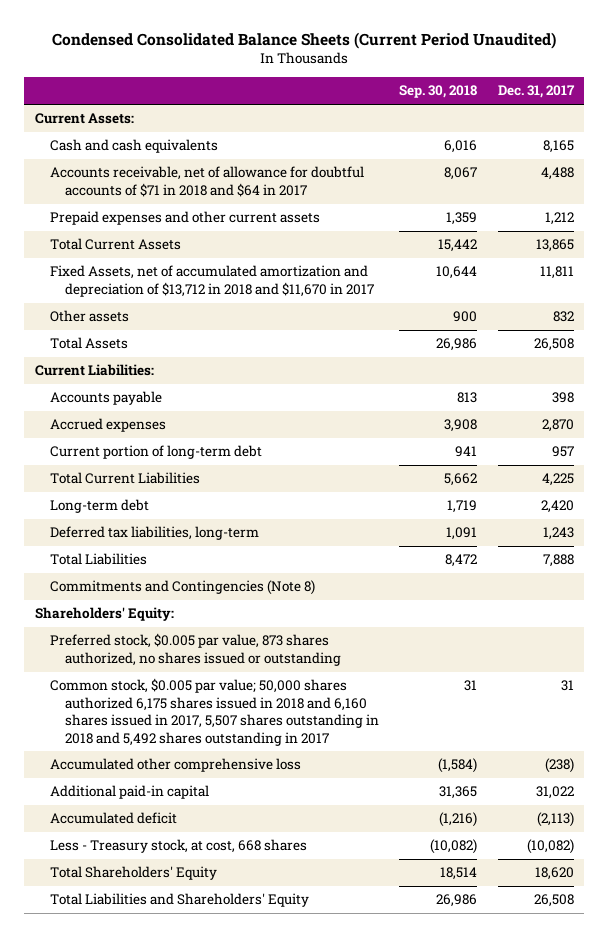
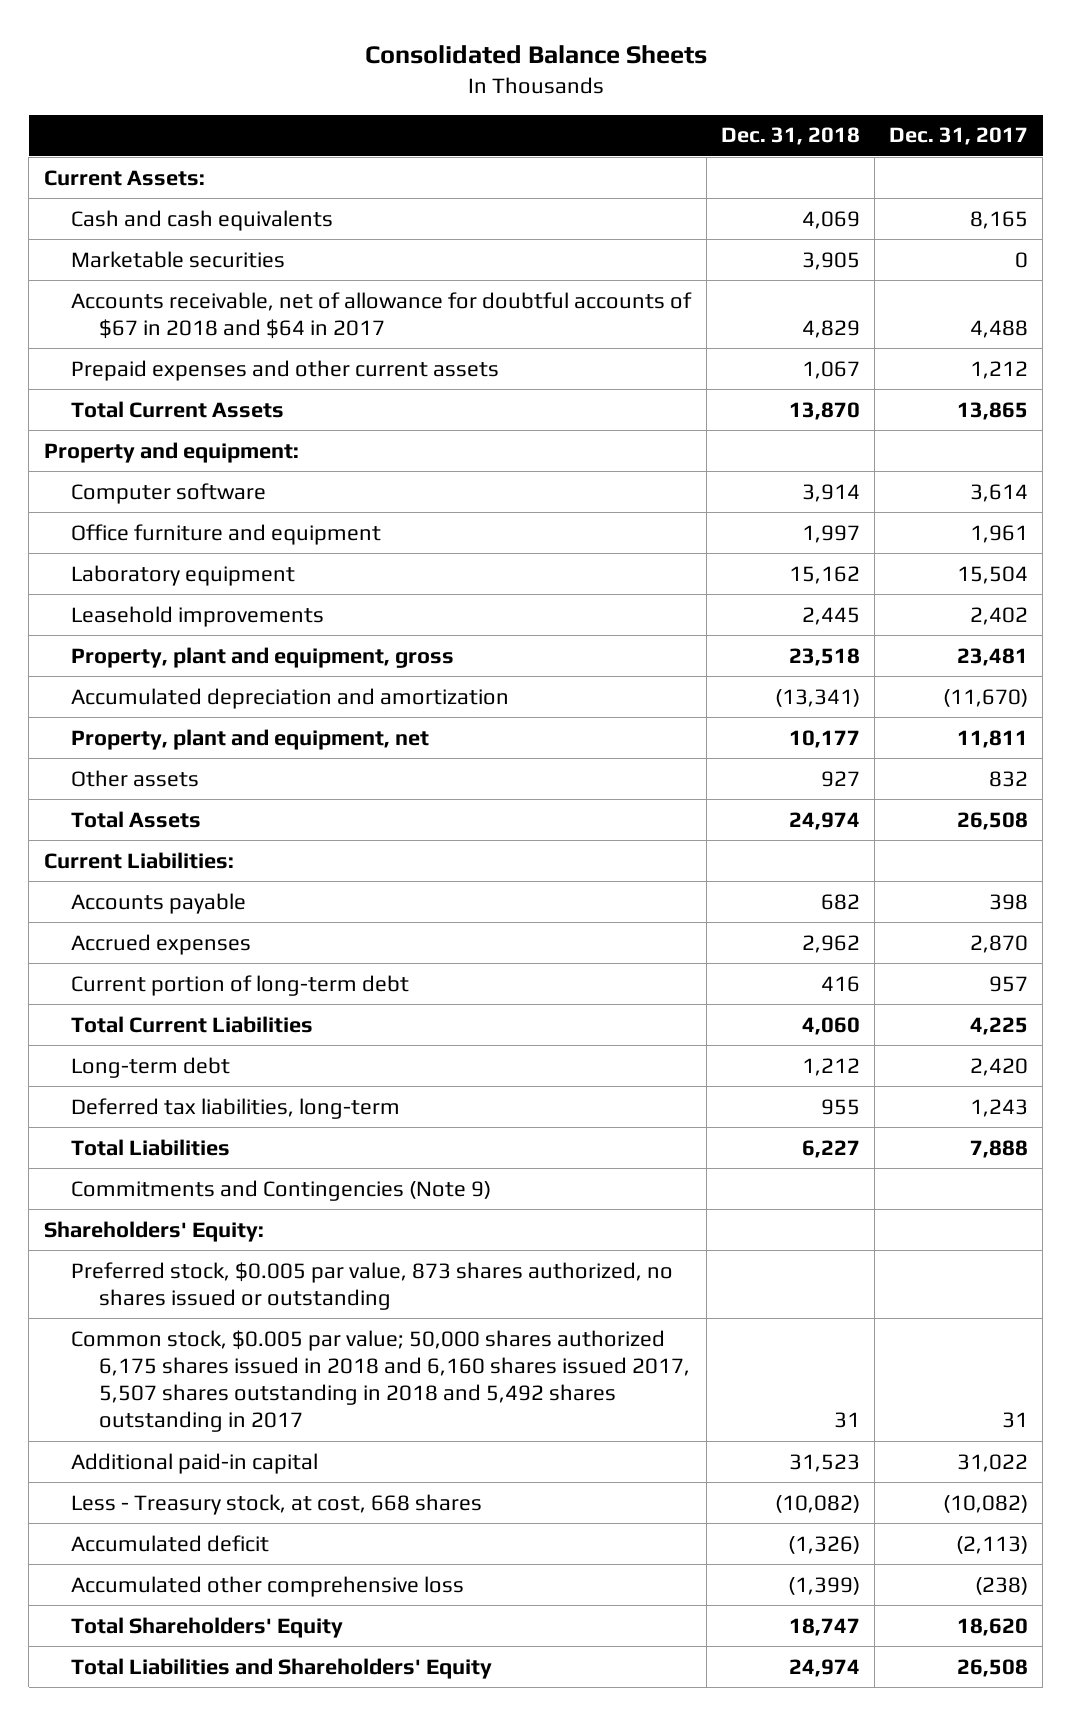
[52,32,557,50] Condensed Consolidated Balance Sheets (Current Period Unaudited) -> [364,45,707,65] Consolidated Balance Sheets
[399,85,478,99] Sep. 30, 2018 -> none
none -> [720,127,860,146] Dec. 31, 2018
none -> [71,250,286,268] Marketable securities
[49,166,364,197] Accounts receivable, net of allowance for doubtful accounts of $71 in 2018 and $64 in 2017 -> [71,291,693,339] Accounts receivable, net of allowance for doubtful accounts of $67 in 2018 and $64 in 2017
none -> [43,441,299,463] Property and equipment:
none -> [71,482,267,504] Computer software
none -> [71,523,382,545] Office furniture and equipment
none -> [71,564,296,586] Laboratory equipment
none -> [71,605,325,627] Leasehold improvements
none -> [71,646,455,668] Property, plant and equipment, gross
none -> [71,687,510,709] Accumulated depreciation and amortization
[49,265,374,297] Fixed Assets, net of accumulated amortization and depreciation of $13,712 in 2018 and $11,670 in 2017 -> [71,728,430,750] Property, plant and equipment, net
[49,580,315,596] Commitments and Contingencies (Note 8) -> [71,1179,492,1201] Commitments and Contingencies (Note 9)
[49,678,379,746] Common stock, $0.005 par value; 50,000 shares authorized 6,175 shares issued in 2018 and 6,160 shares issued in 2017, 5,507 shares outstanding in 2018 and 5,492 shares outstanding in 2017 -> [71,1329,691,1433] Common stock, $0.005 par value; 50,000 shares authorized 6,175 shares issued in 2018 and 6,160 shares issued 2017, 5,507 shares outstanding in 2018 and 5,492 shares outstanding in 2017
[49,812,177,825] Accumulated deficit -> [71,1534,270,1552] Accumulated deficit
[49,758,301,773] Accumulated other comprehensive loss -> [71,1575,465,1597] Accumulated other comprehensive loss

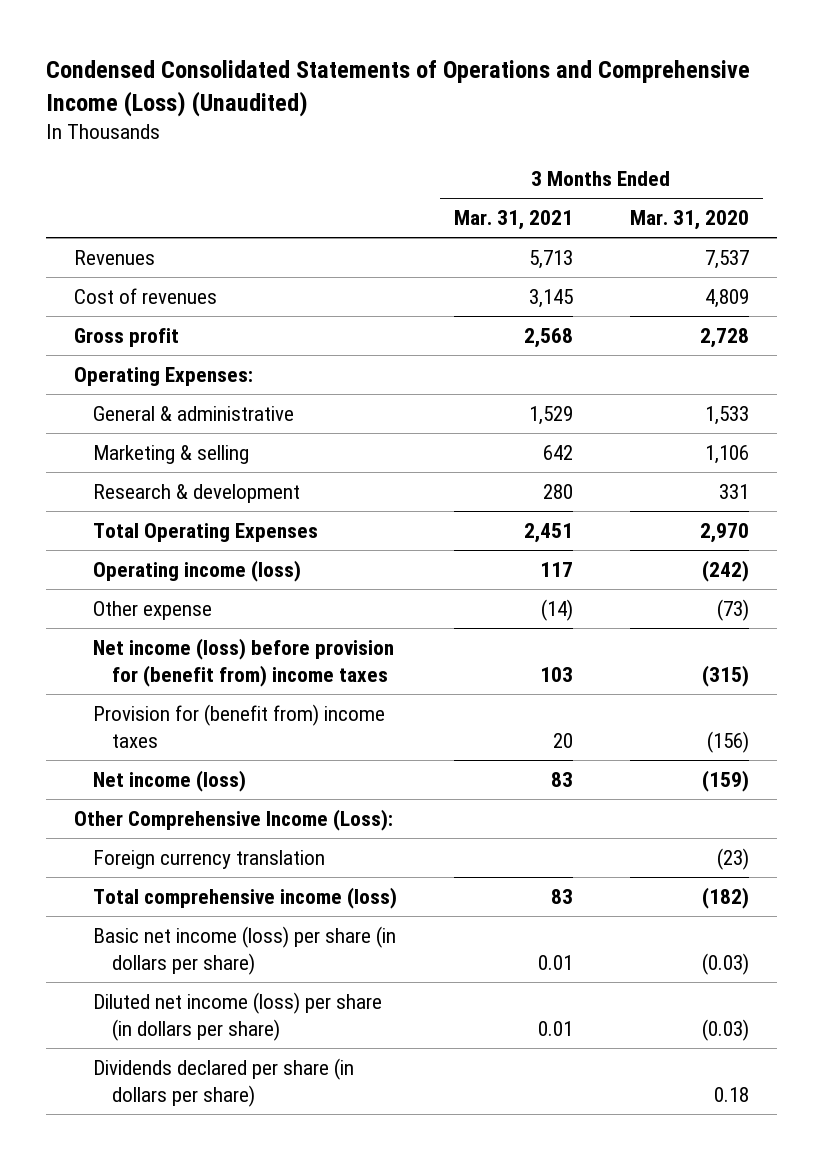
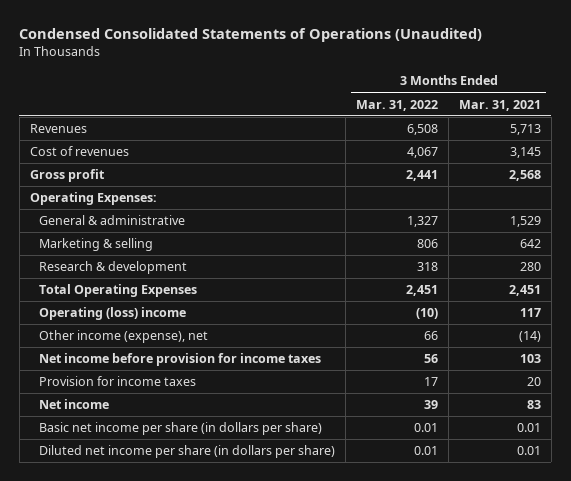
[46,60,751,117] Condensed Consolidated Statements of Operations and Comprehensive Income (Loss) (Unaudited) -> [19,28,483,43] Condensed Consolidated Statements of Operations (Unaudited)
[629,210,749,231] Mar. 31, 2020 -> none
none -> [356,99,439,111] Mar. 31, 2022
[74,808,394,831] Other Comprehensive Income (Loss): -> none
[93,849,326,869] Foreign currency translation -> none
[93,886,398,909] Total comprehensive income (loss) -> none
[93,1057,355,1107] Dividends declared per share (in dollars per share) -> none
[93,559,302,582] Operating income (loss) -> [39,307,187,321] Operating (loss) income
[93,600,213,620] Other expense -> [39,330,209,344] Other income (expense), net
[93,637,395,687] Net income (loss) before provision for (benefit from) income taxes -> [39,353,322,367] Net income before provision for income taxes
[93,703,386,748] Provision for (benefit from) income taxes -> [39,376,197,387] Provision for income taxes
[93,769,247,792] Net income (loss) -> [39,399,110,410] Net income
[93,925,397,975] Basic net income (loss) per share (in dollars per share) -> [39,422,323,436] Basic net income per share (in dollars per share)
[93,991,383,1041] Diluted net income (loss) per share (in dollars per share) -> [39,445,336,459] Diluted net income per share (in dollars per share)

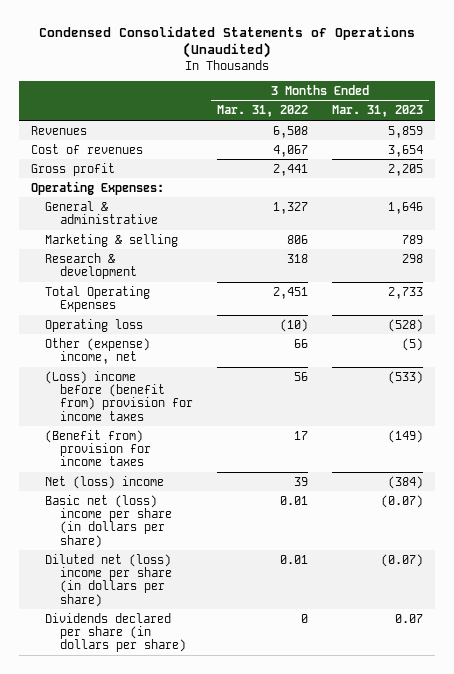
[459,99,542,111] Mar. 31, 2021 -> none
none -> [332,105,424,118] Mar. 31, 2023
[39,307,187,321] Operating (loss) income -> [45,318,144,332] Operating loss
[39,330,209,344] Other income (expense), net -> [45,337,151,365] Other (expense) income, net
[39,353,322,367] Net income before provision for income taxes -> [45,370,194,421] (Loss) income before (benefit from) provision for income taxes
[39,376,197,387] Provision for income taxes -> [45,429,152,467] (Benefit from) provision for income taxes
[39,399,110,410] Net income -> [45,475,165,489] Net (loss) income
[39,422,323,436] Basic net income per share (in dollars per share) -> [45,494,173,548] Basic net (loss) income per share (in dollars per share)
[39,445,336,459] Diluted net income per share (in dollars per share) -> [45,553,173,607] Diluted net (loss) income per share (in dollars per share)
none -> [45,612,187,653] Dividends declared per share (in dollars per share)

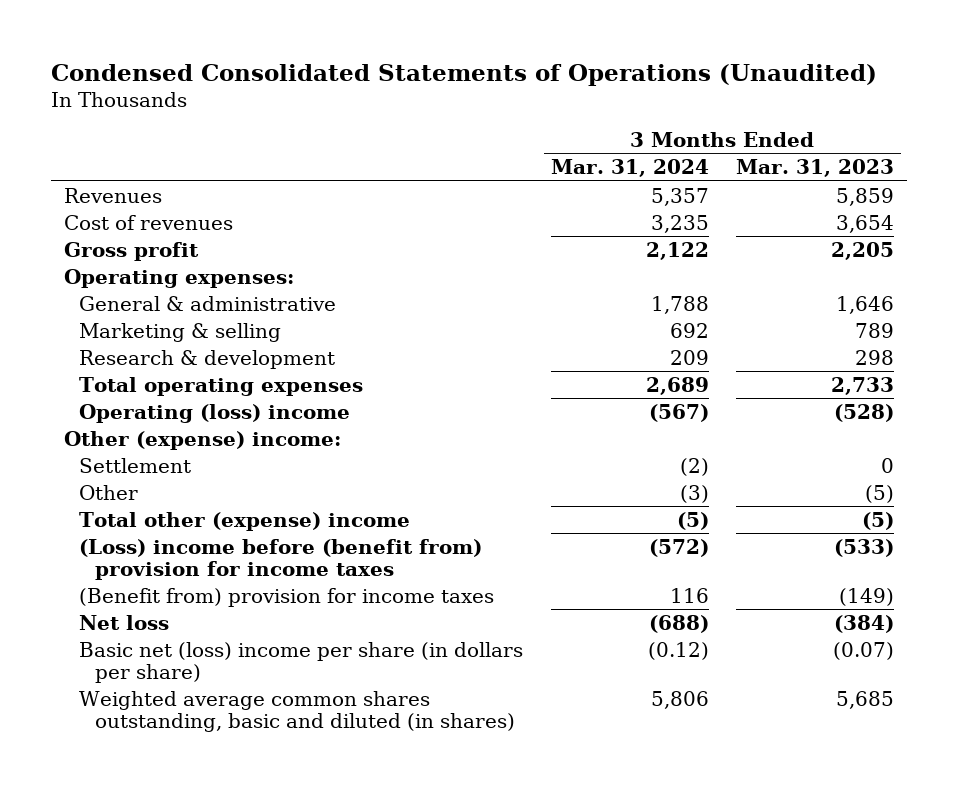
[217,105,309,118] Mar. 31, 2022 -> none
none -> [550,159,709,178] Mar. 31, 2024
[30,180,164,195] Operating Expenses: -> [64,268,295,288] Operating expenses:
[45,285,151,313] Total Operating Expenses -> [79,376,364,396] Total operating expenses
[45,318,144,332] Operating loss -> [79,403,351,423] Operating (loss) income
none -> [64,430,342,450] Other (expense) income:
none -> [79,457,192,473] Settlement
[45,337,151,365] Other (expense) income, net -> [79,484,139,500] Other
none -> [79,511,411,531] Total other (expense) income
[45,475,165,489] Net (loss) income -> [79,614,170,630] Net loss
[45,553,173,607] Diluted net (loss) income per share (in dollars per share) -> none
[45,612,187,653] Dividends declared per share (in dollars per share) -> none
none -> [79,690,515,733] Weighted average common shares outstanding, basic and diluted (in shares)

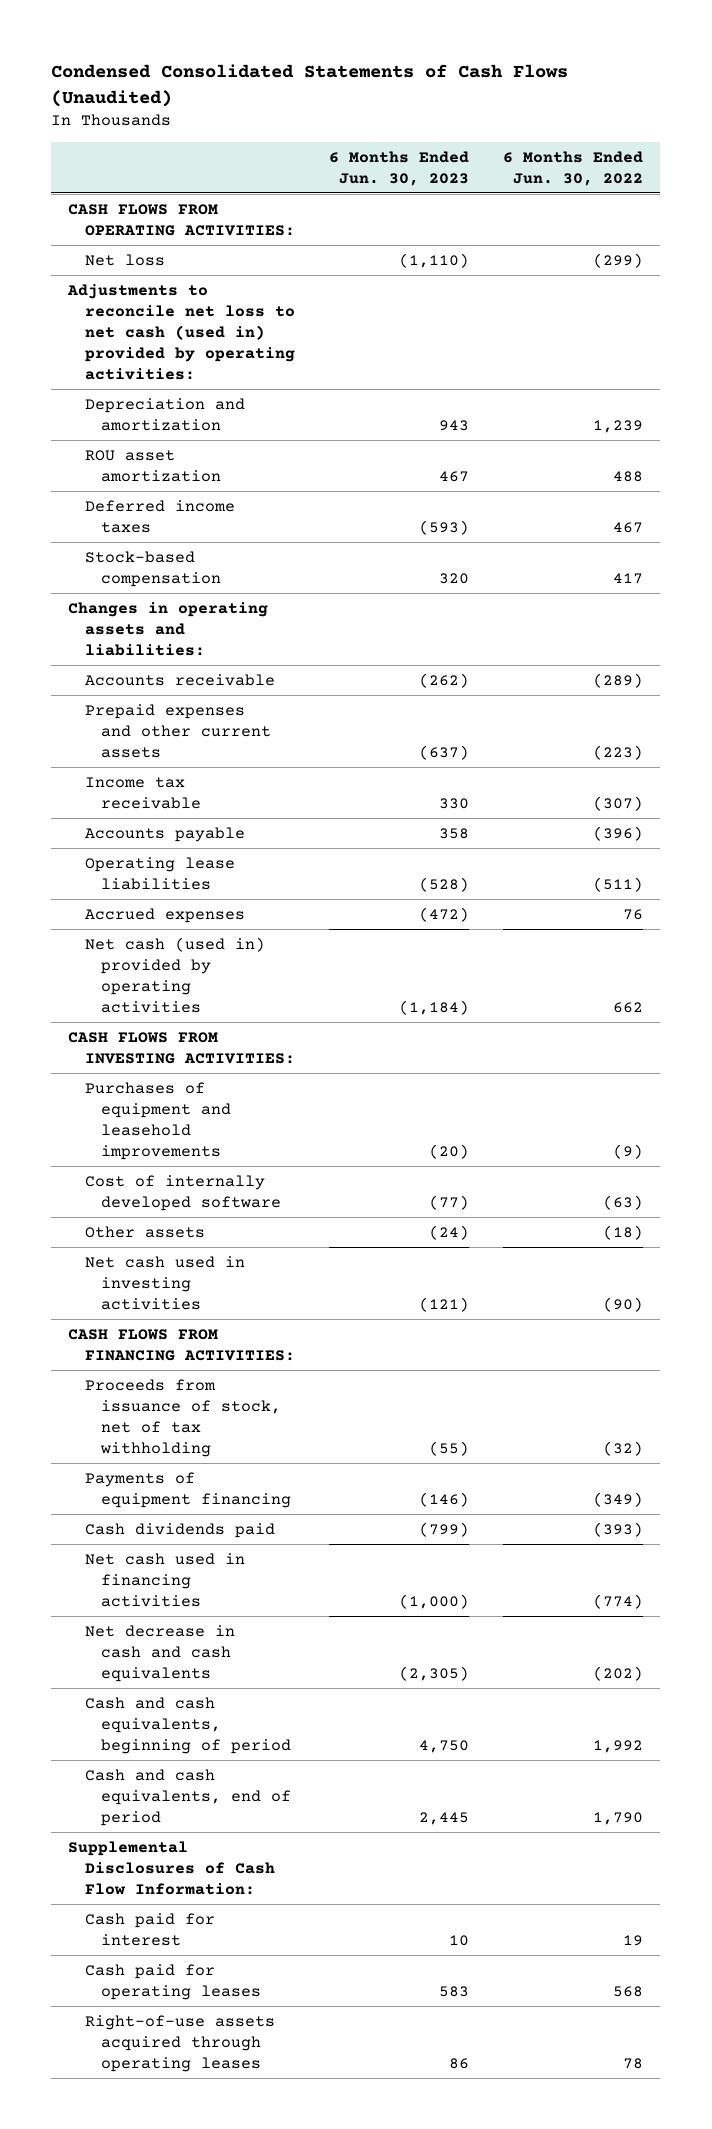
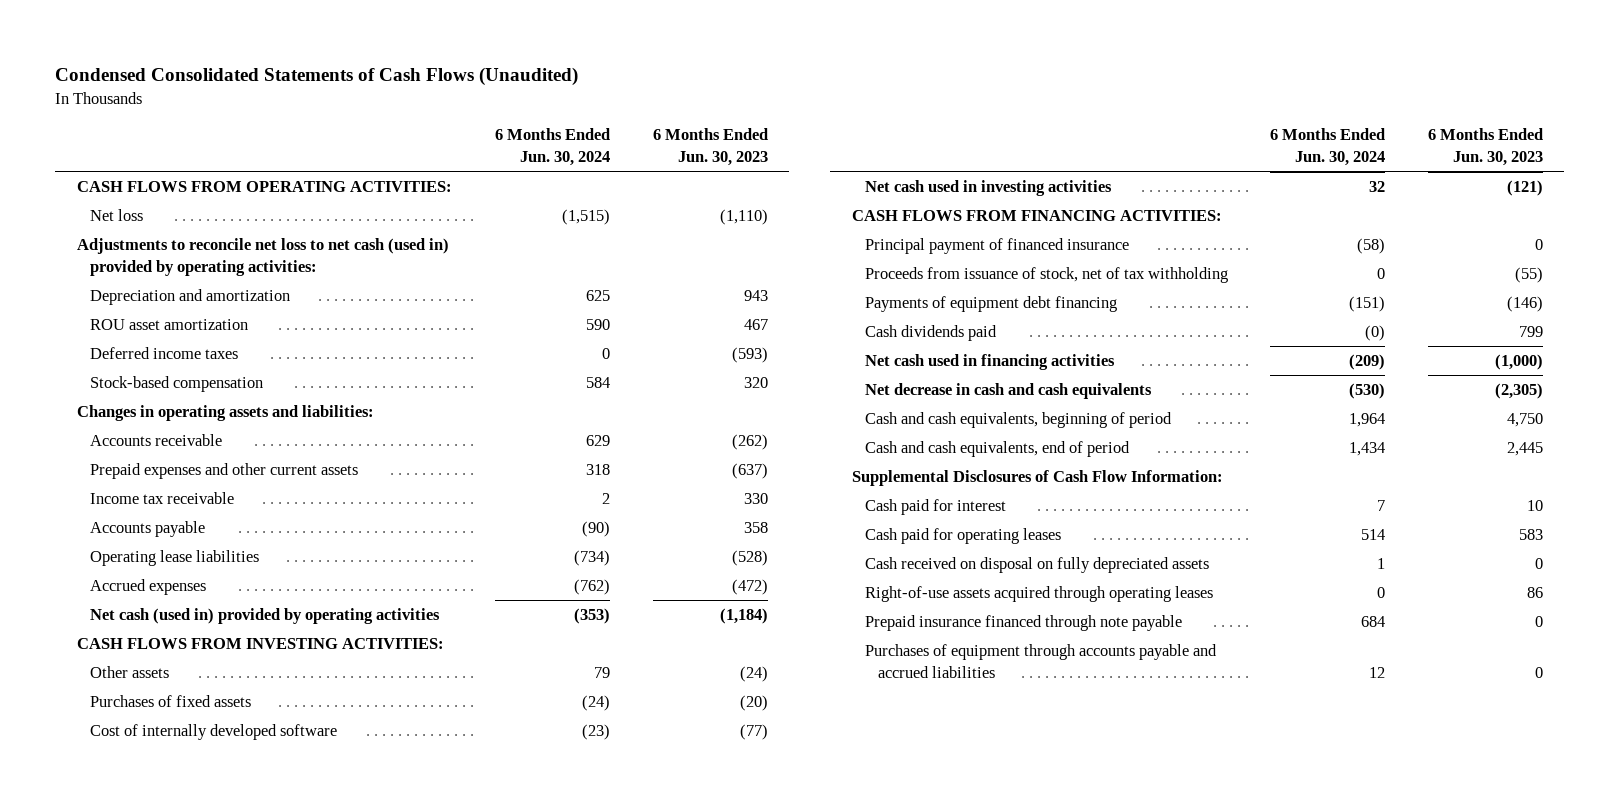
[503,150,644,186] 6 Months Ended Jun. 30, 2022 -> none
none -> [495,128,611,166] 6 Months Ended Jun. 30, 2024
[84,1081,232,1161] Purchases of equipment and leasehold improvements -> none
none -> [89,695,251,708] Purchases of fixed assets
[84,1174,282,1211] Cost of internally developed software -> [89,724,337,741] Cost of internally developed software
none -> [864,238,1129,255] Principal payment of financed insurance
[84,1471,292,1508] Payments of equipment financing -> [864,296,1117,313] Payments of equipment debt financing
[419,1521,470,1537] (799) -> [1518,326,1543,338] 799
none -> [864,557,1209,574] Cash received on disposal on fully depreciated assets
none -> [864,615,1182,632] Prepaid insurance financed through note payable
none -> [864,644,1217,678] Purchases of equipment through accounts payable and accrued liabilities

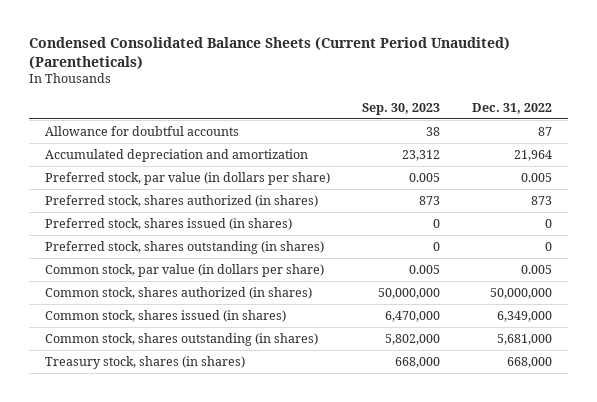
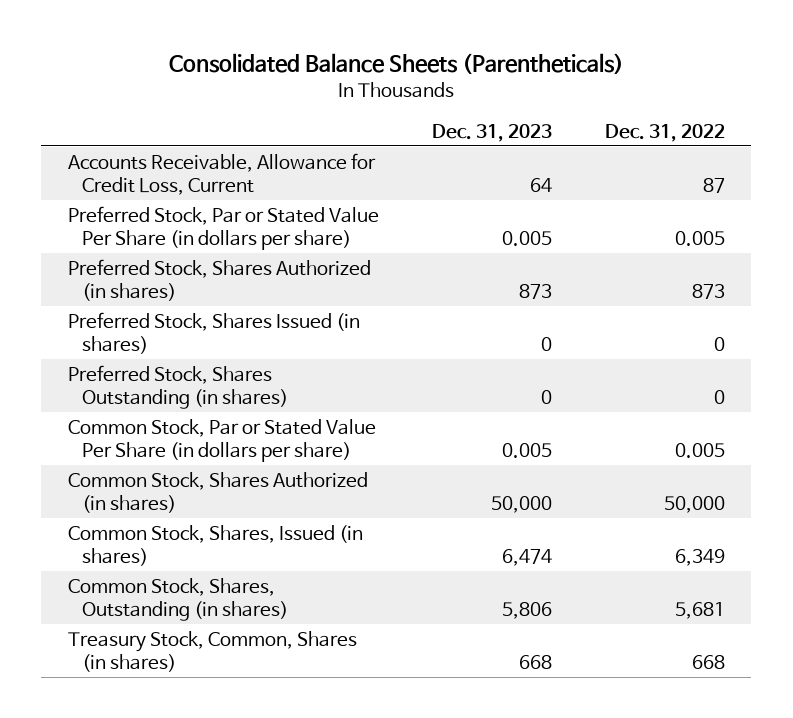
[28,36,510,69] Condensed Consolidated Balance Sheets (Current Period Unaudited) (Parentheticals) -> [169,52,625,74] Consolidated Balance Sheets (Parentheticals)
[361,102,440,115] Sep. 30, 2023 -> none
none -> [431,123,552,142] Dec. 31, 2023
[44,148,308,162] Accumulated depreciation and amortization -> none
[44,125,239,136] Allowance for doubtful accounts -> [67,152,376,195] Accounts Receivable, Allowance for Credit Loss, Current
[44,171,330,185] Preferred stock, par value (in dollars per share) -> [67,205,379,250] Preferred Stock, Par or Stated Value Per Share (in dollars per share)
[44,194,318,207] Preferred stock, shares authorized (in shares) -> [67,258,371,301] Preferred Stock, Shares Authorized (in shares)
[44,217,292,230] Preferred stock, shares issued (in shares) -> [67,311,360,354] Preferred Stock, Shares Issued (in shares)
[44,240,324,254] Preferred stock, shares outstanding (in shares) -> [67,364,288,409] Preferred Stock, Shares Outstanding (in shares)
[44,263,324,277] Common stock, par value (in dollars per share) -> [67,418,376,462] Common Stock, Par or Stated Value Per Share (in dollars per share)
[44,286,312,299] Common stock, shares authorized (in shares) -> [67,471,368,513] Common Stock, Shares Authorized (in shares)
[490,287,553,299] 50,000,000 -> [663,495,725,513] 50,000
[44,309,286,322] Common stock, shares issued (in shares) -> [67,524,363,566] Common Stock, Shares, Issued (in shares)
[497,310,553,322] 6,349,000 -> [674,548,725,566] 6,349
[44,332,318,346] Common stock, shares outstanding (in shares) -> [67,577,288,621] Common Stock, Shares, Outstanding (in shares)
[497,333,553,345] 5,681,000 -> [674,601,725,619] 5,681
[44,355,245,369] Treasury stock, shares (in shares) -> [67,630,357,672] Treasury Stock, Common, Shares (in shares)
[507,356,553,368] 668,000 -> [691,654,725,669] 668

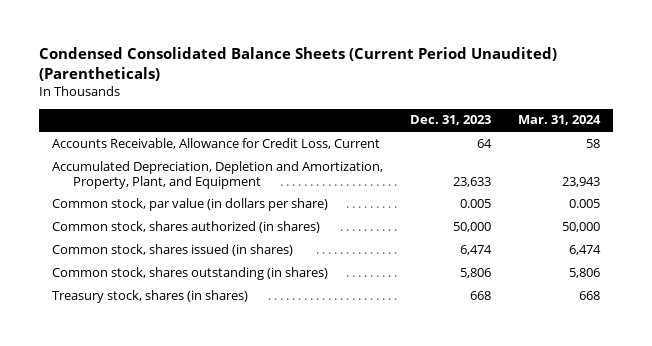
[169,52,625,74] Consolidated Balance Sheets (Parentheticals) -> [39,46,558,81] Condensed Consolidated Balance Sheets (Current Period Unaudited) (Parentheticals)
[604,123,725,142] Dec. 31, 2022 -> none
none -> [517,115,601,126] Mar. 31, 2024
[67,205,379,250] Preferred Stock, Par or Stated Value Per Share (in dollars per share) -> none
[67,258,371,301] Preferred Stock, Shares Authorized (in shares) -> none
[67,311,360,354] Preferred Stock, Shares Issued (in shares) -> none
[67,364,288,409] Preferred Stock, Shares Outstanding (in shares) -> none
none -> [52,160,384,189] Accumulated Depreciation, Depletion and Amortization, Property, Plant, and Equipment
[67,418,376,462] Common Stock, Par or Stated Value Per Share (in dollars per share) -> [52,197,329,211] Common stock, par value (in dollars per share)
[67,471,368,513] Common Stock, Shares Authorized (in shares) -> [52,220,321,233] Common stock, shares authorized (in shares)
[67,524,363,566] Common Stock, Shares, Issued (in shares) -> [52,243,294,256] Common stock, shares issued (in shares)
[67,577,288,621] Common Stock, Shares, Outstanding (in shares) -> [52,266,329,280] Common stock, shares outstanding (in shares)
[67,630,357,672] Treasury Stock, Common, Shares (in shares) -> [52,289,249,303] Treasury stock, shares (in shares)

